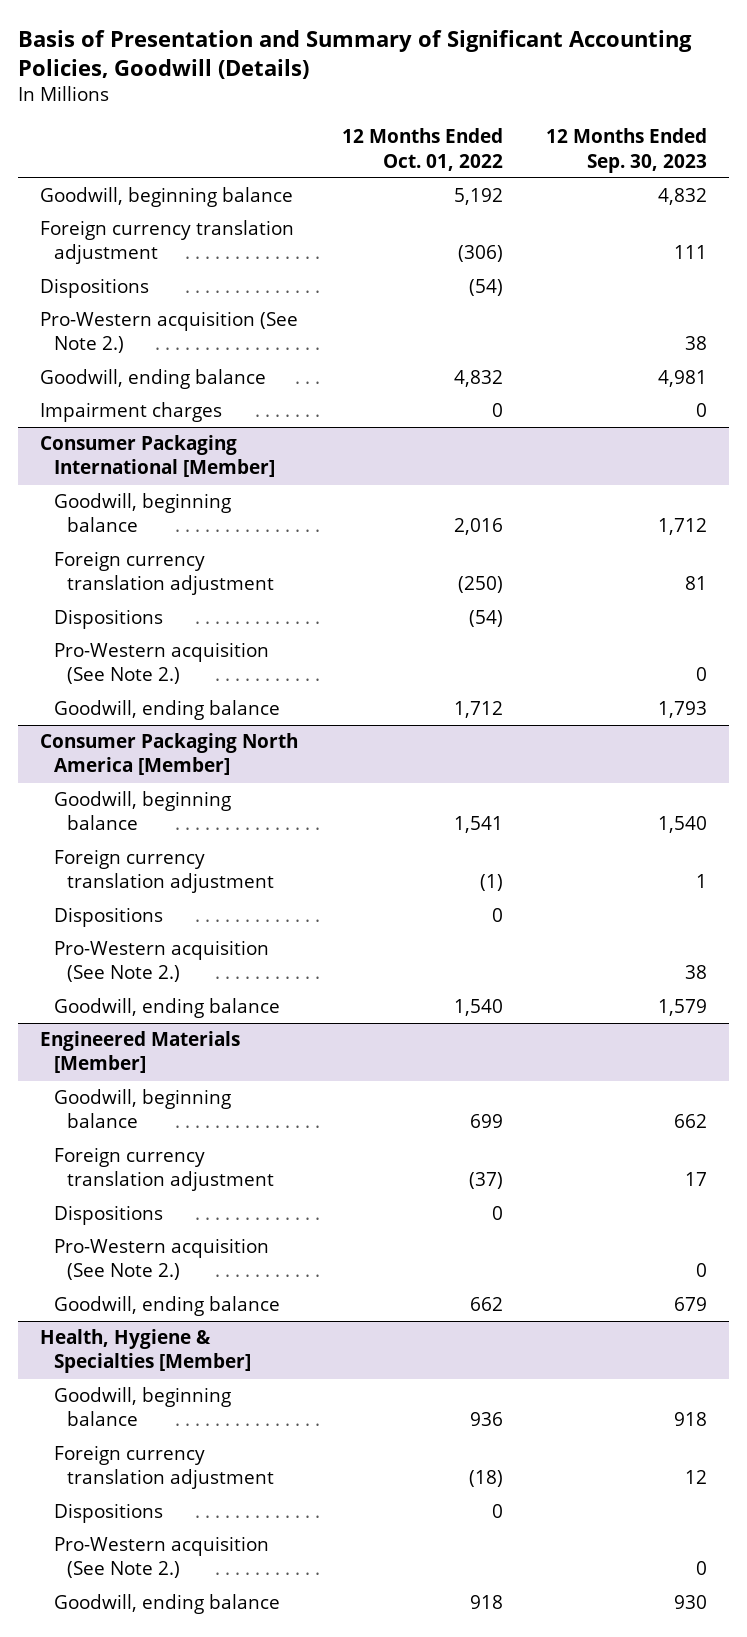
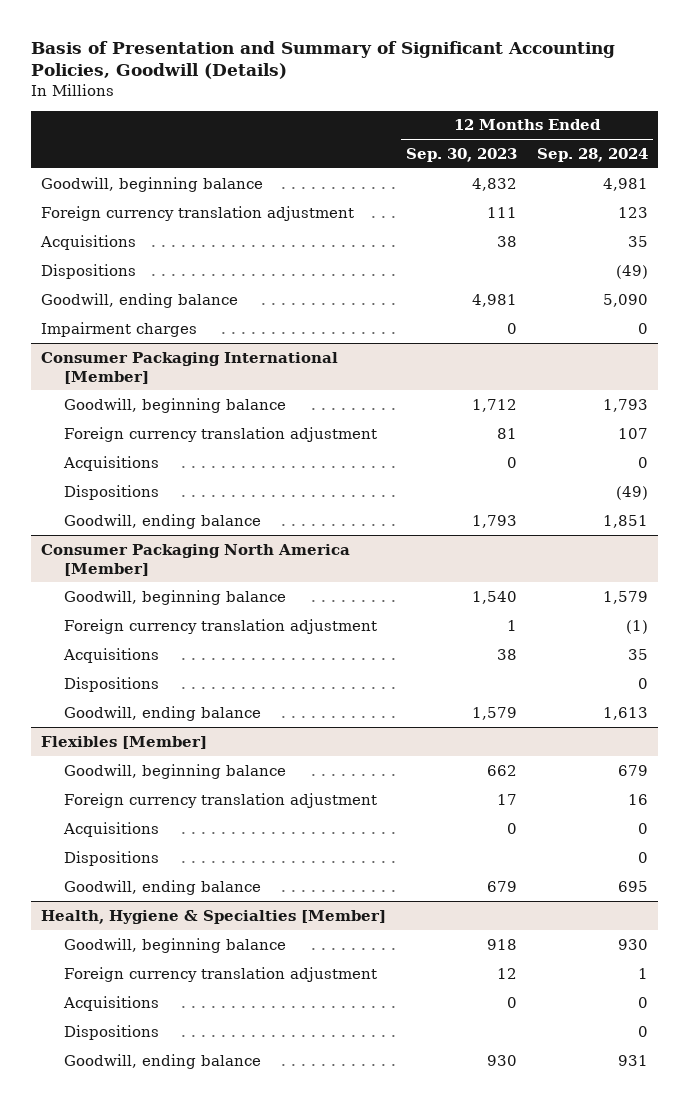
[341,128,503,171] 12 Months Ended Oct. 01, 2022 -> none
none -> [537,147,649,162] Sep. 28, 2024
none -> [39,234,136,250] Acquisitions
[39,311,298,354] Pro-Western acquisition (See Note 2.) -> none
none -> [63,455,160,471] Acquisitions
[53,642,269,685] Pro-Western acquisition (See Note 2.) -> none
none -> [63,647,160,663] Acquisitions
[53,940,269,983] Pro-Western acquisition (See Note 2.) -> none
[39,1031,240,1074] Engineered Materials [Member] -> none
none -> [40,735,207,749] Flexibles [Member]
none -> [63,821,160,837] Acquisitions
[53,1238,269,1281] Pro-Western acquisition (See Note 2.) -> none
none -> [63,995,160,1011] Acquisitions
[53,1536,269,1579] Pro-Western acquisition (See Note 2.) -> none

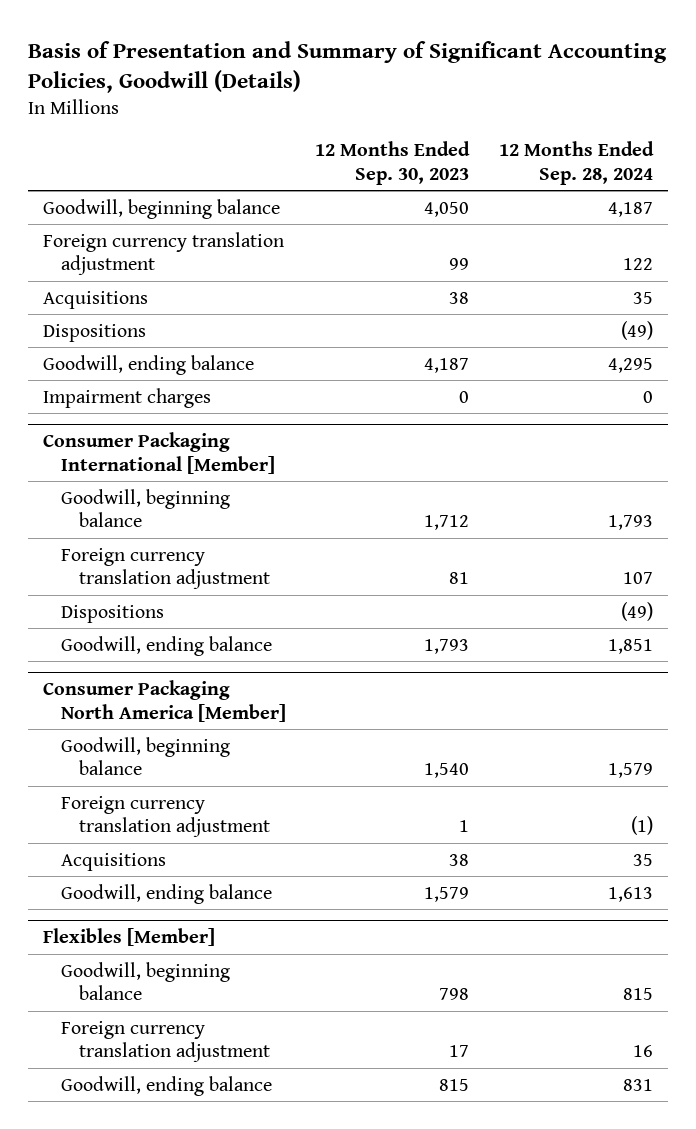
[472,177,518,191] 4,832 -> [424,201,470,217] 4,050
[603,177,649,191] 4,981 -> [607,201,653,217] 4,187
[487,206,518,218] 111 -> [449,257,470,270] 99
[618,206,649,218] 123 -> [622,257,653,270] 122
[472,293,518,307] 4,981 -> [424,357,470,373] 4,187
[603,293,649,307] 5,090 -> [607,357,653,373] 4,295
[63,455,160,471] Acquisitions -> none
[64,676,160,692] Dispositions -> none
[487,764,518,776] 662 -> [439,987,470,1000] 798
[618,764,649,776] 679 -> [622,987,653,1000] 815
[63,821,160,837] Acquisitions -> none
[64,850,160,866] Dispositions -> none
[40,909,386,924] Health, Hygiene & Specialties [Member] -> none
[64,937,287,953] Goodwill, beginning balance -> none
[64,966,378,982] Foreign currency translation adjustment -> none
[63,995,160,1011] Acquisitions -> none
[64,1024,160,1040] Dispositions -> none
[64,1053,262,1069] Goodwill, ending balance -> none
[487,880,518,892] 679 -> [439,1078,470,1091] 815
[618,880,649,892] 695 -> [622,1078,653,1091] 831

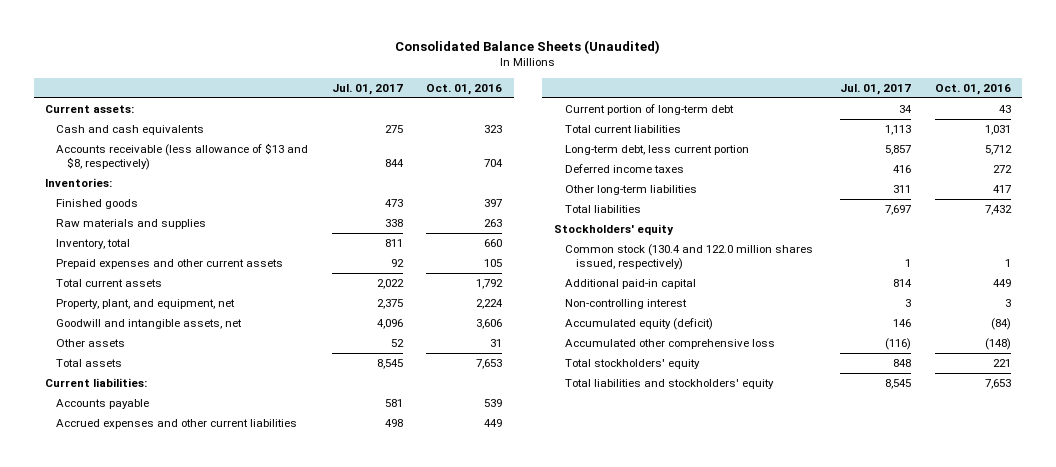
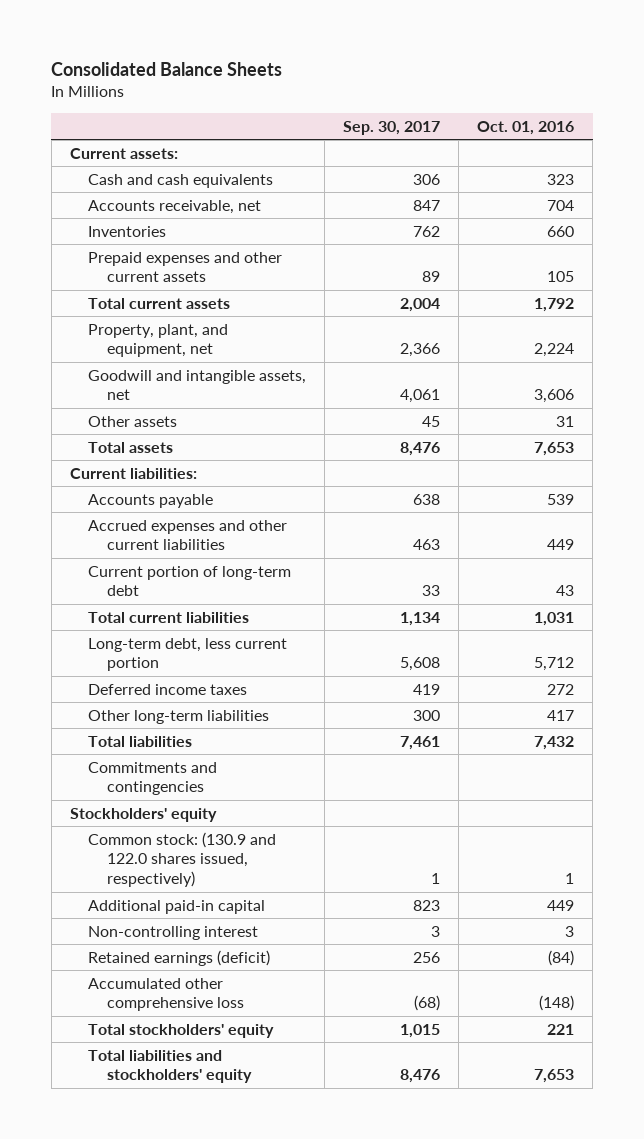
[395,40,661,55] Consolidated Balance Sheets (Unaudited) -> [51,61,283,76] Consolidated Balance Sheets
[331,83,403,95] Jul. 01, 2017 -> none
none -> [343,120,441,135] Sep. 30, 2017
[45,177,113,187] Inventories: -> none
[56,198,139,209] Finished goods -> none
[56,218,207,229] Raw materials and supplies -> none
[56,142,309,171] Accounts receivable (less allowance of $13 and $8, respectively) -> [88,199,262,214] Accounts receivable, net
[56,238,131,249] Inventory, total -> [88,225,167,237] Inventories
none -> [88,761,218,796] Commitments and contingencies
[564,243,813,271] Common stock (130.4 and 122.0 million shares issued, respectively) -> [88,831,277,888] Common stock: (130.9 and 122.0 shares issued, respectively)
[564,317,713,330] Accumulated equity (deficit) -> [88,949,271,966] Retained earnings (deficit)

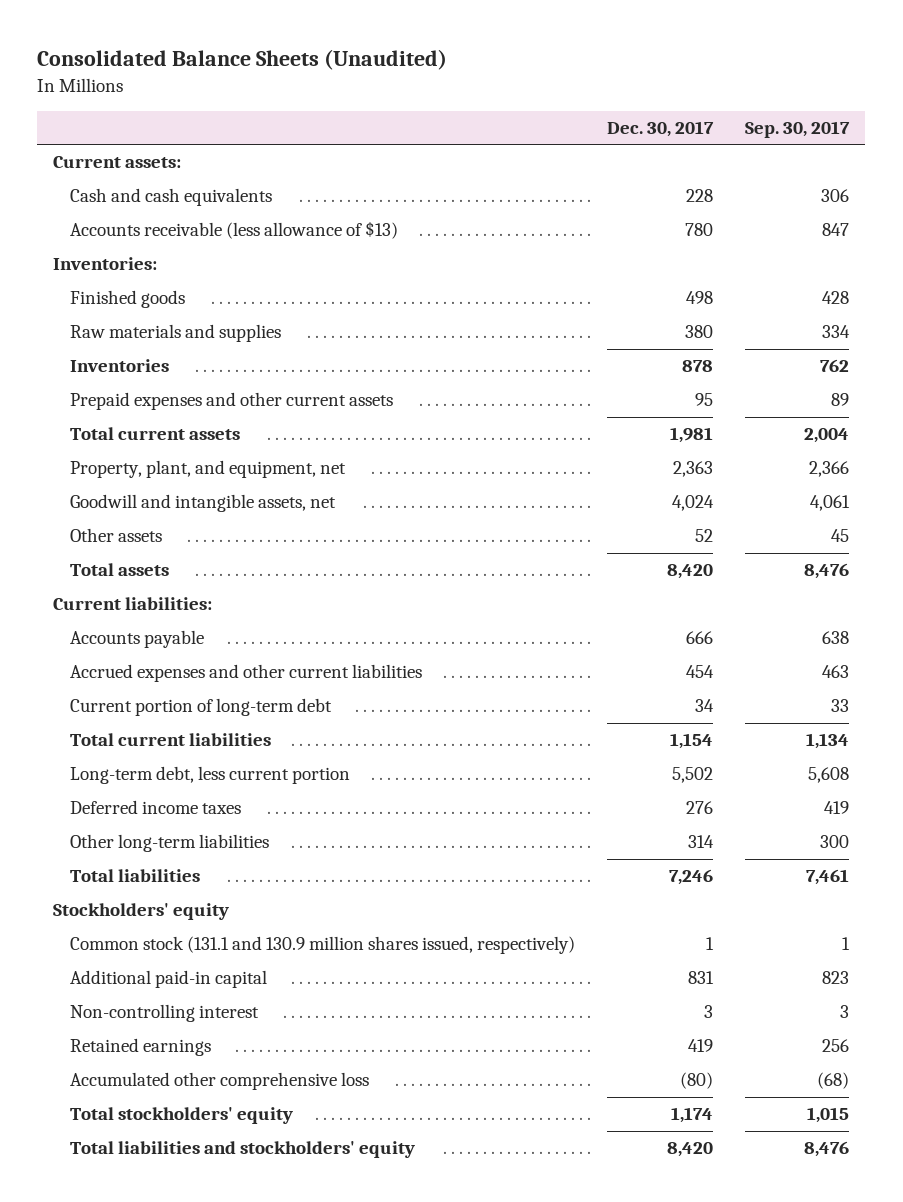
[51,61,283,76] Consolidated Balance Sheets -> [37,49,448,71] Consolidated Balance Sheets (Unaudited)
[477,120,575,135] Oct. 01, 2016 -> none
none -> [607,121,715,138] Dec. 30, 2017
[88,199,262,214] Accounts receivable, net -> [69,221,398,240] Accounts receivable (less allowance of $13)
none -> [53,257,158,271] Inventories:
none -> [69,290,185,309] Finished goods
none -> [69,324,281,343] Raw materials and supplies
[88,761,218,796] Commitments and contingencies -> none
[88,831,277,888] Common stock: (130.9 and 122.0 shares issued, respectively) -> [69,936,575,955] Common stock (131.1 and 130.9 million shares issued, respectively)
[88,949,271,966] Retained earnings (deficit) -> [69,1038,211,1057] Retained earnings

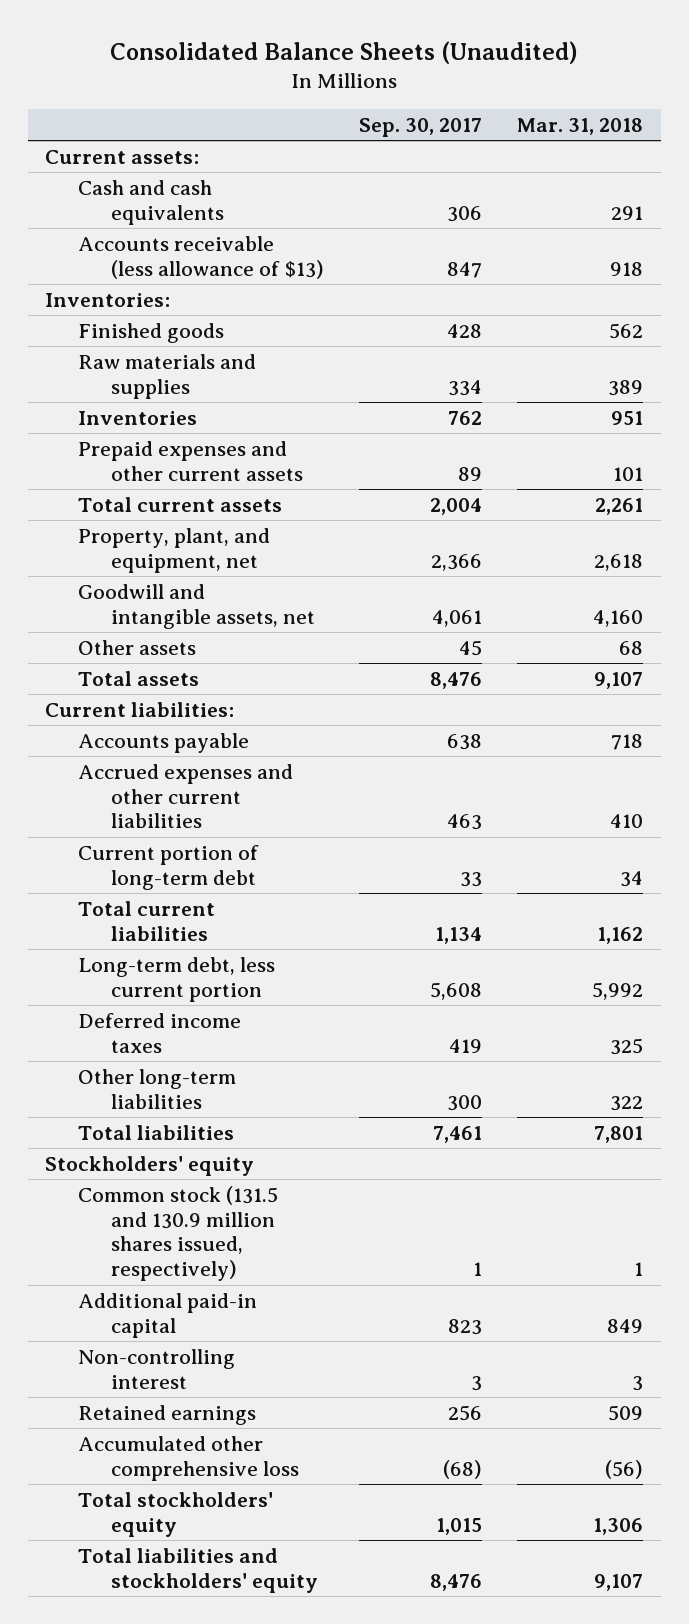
[607,121,715,138] Dec. 30, 2017 -> none
none -> [517,117,644,135] Mar. 31, 2018
[69,936,575,955] Common stock (131.1 and 130.9 million shares issued, respectively) -> [78,1185,279,1282] Common stock (131.5 and 130.9 million shares issued, respectively)

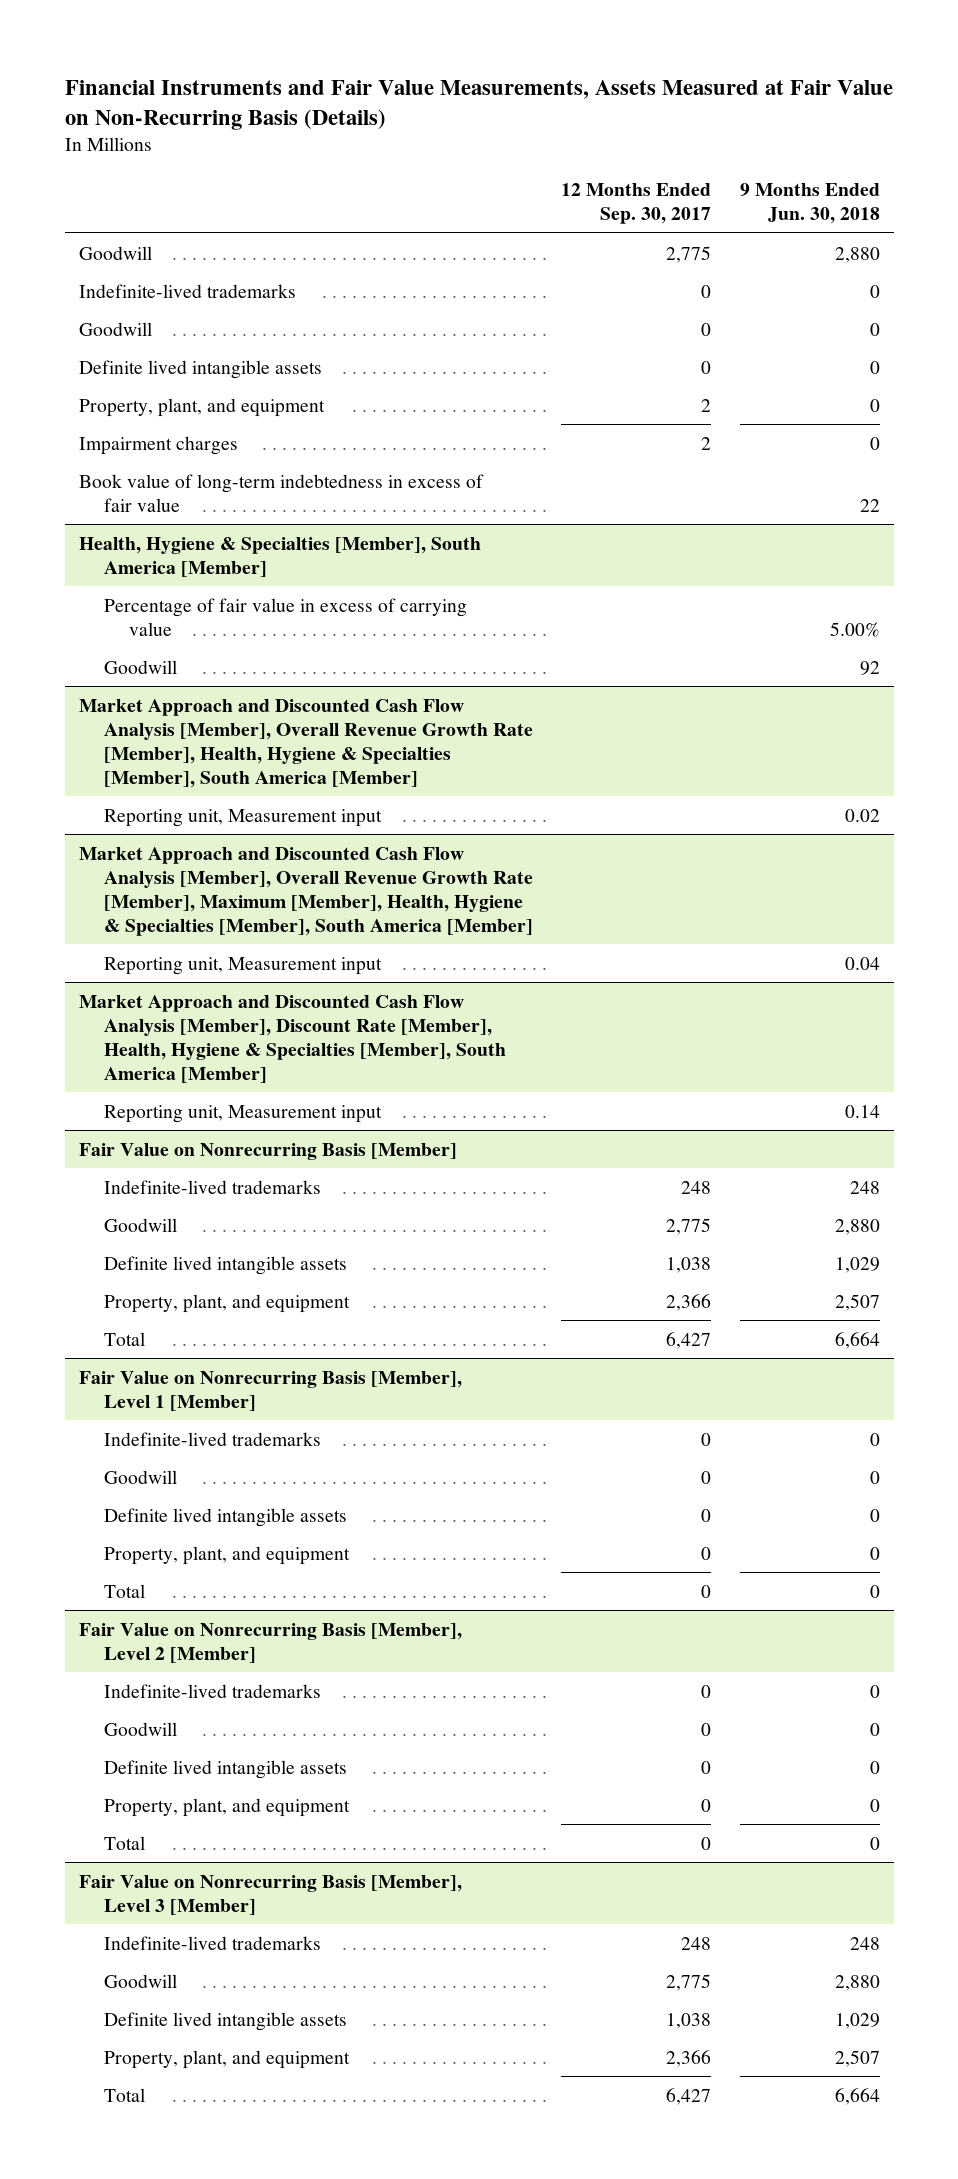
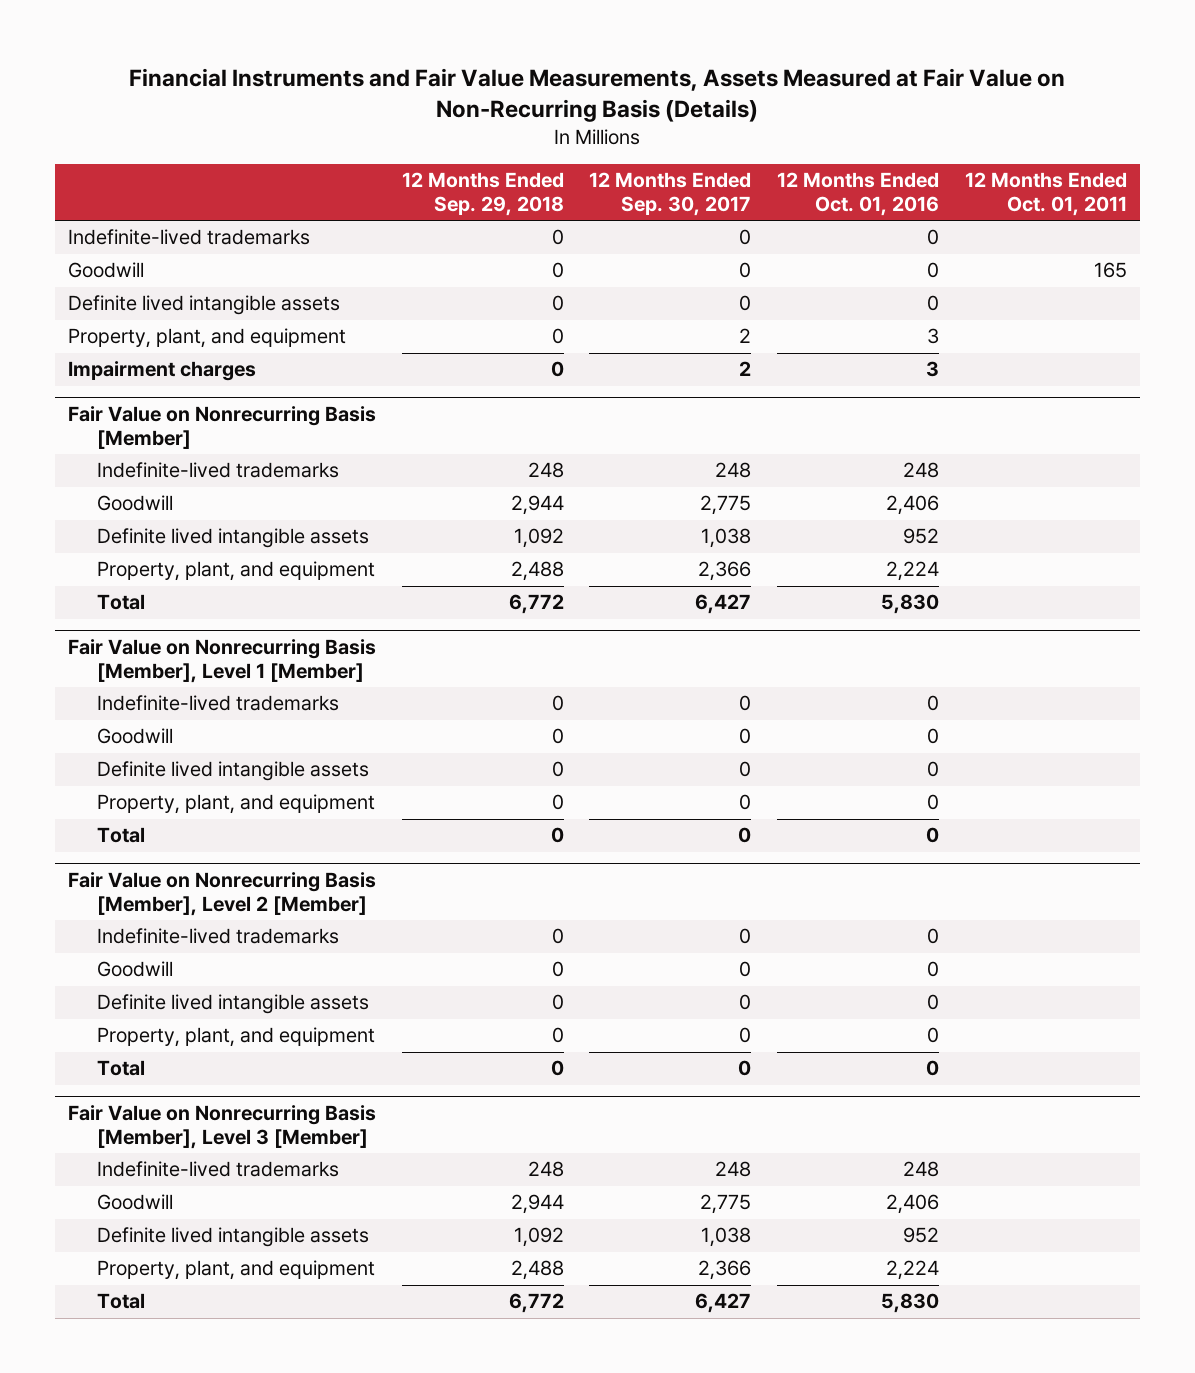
[739,183,880,225] 9 Months Ended Jun. 30, 2018 -> none
none -> [401,172,564,216] 12 Months Ended Sep. 29, 2018
none -> [777,172,940,216] 12 Months Ended Oct. 01, 2016
none -> [964,172,1127,216] 12 Months Ended Oct. 01, 2011
[78,245,152,260] Goodwill -> none
[78,473,484,512] Book value of long-term indebtedness in excess of fair value -> none
[78,536,481,577] Health, Hygiene & Specialties [Member], South America [Member] -> none
[103,597,467,636] Percentage of fair value in excess of carrying value -> none
[103,659,177,674] Goodwill -> none
[78,698,533,788] Market Approach and Discounted Cash Flow Analysis [Member], Overall Revenue Growth Rate [Member], Health, Hygiene & Specialties [Member], South America [Member] -> none
[103,808,382,827] Reporting unit, Measurement input -> none
[78,846,533,936] Market Approach and Discounted Cash Flow Analysis [Member], Overall Revenue Growth Rate [Member], Maximum [Member], Health, Hygiene & Specialties [Member], South America [Member] -> none
[103,956,382,975] Reporting unit, Measurement input -> none
[78,994,506,1083] Market Approach and Discounted Cash Flow Analysis [Member], Discount Rate [Member], Health, Hygiene & Specialties [Member], South America [Member] -> none
[103,1104,382,1123] Reporting unit, Measurement input -> none

